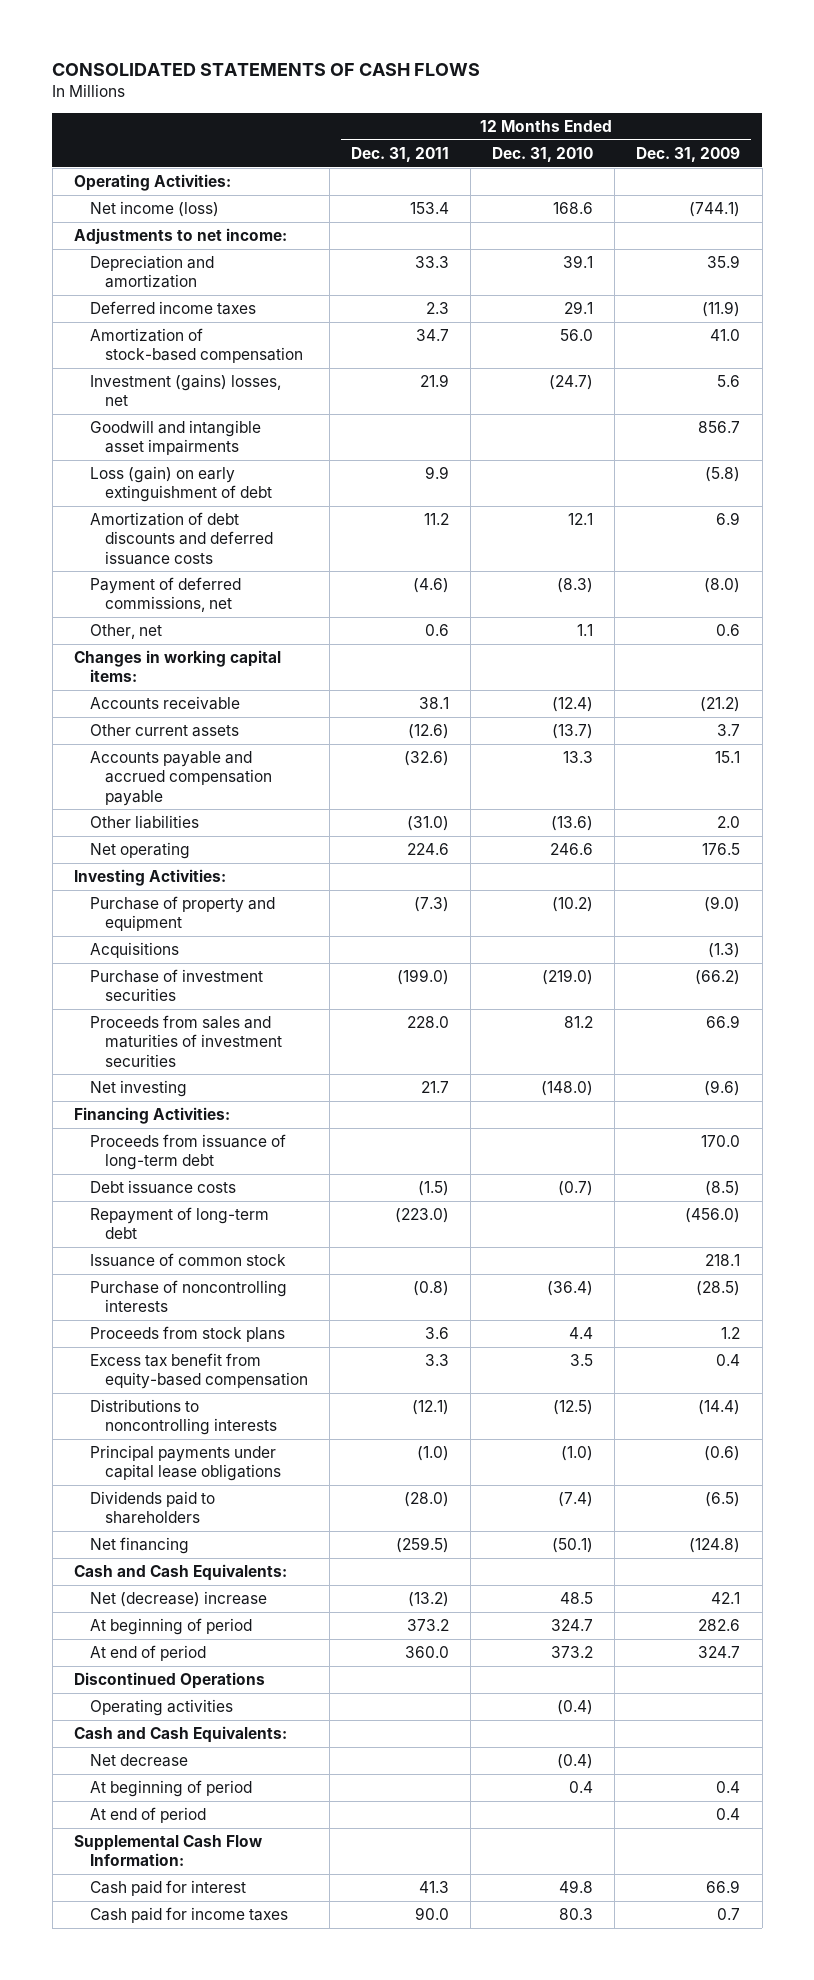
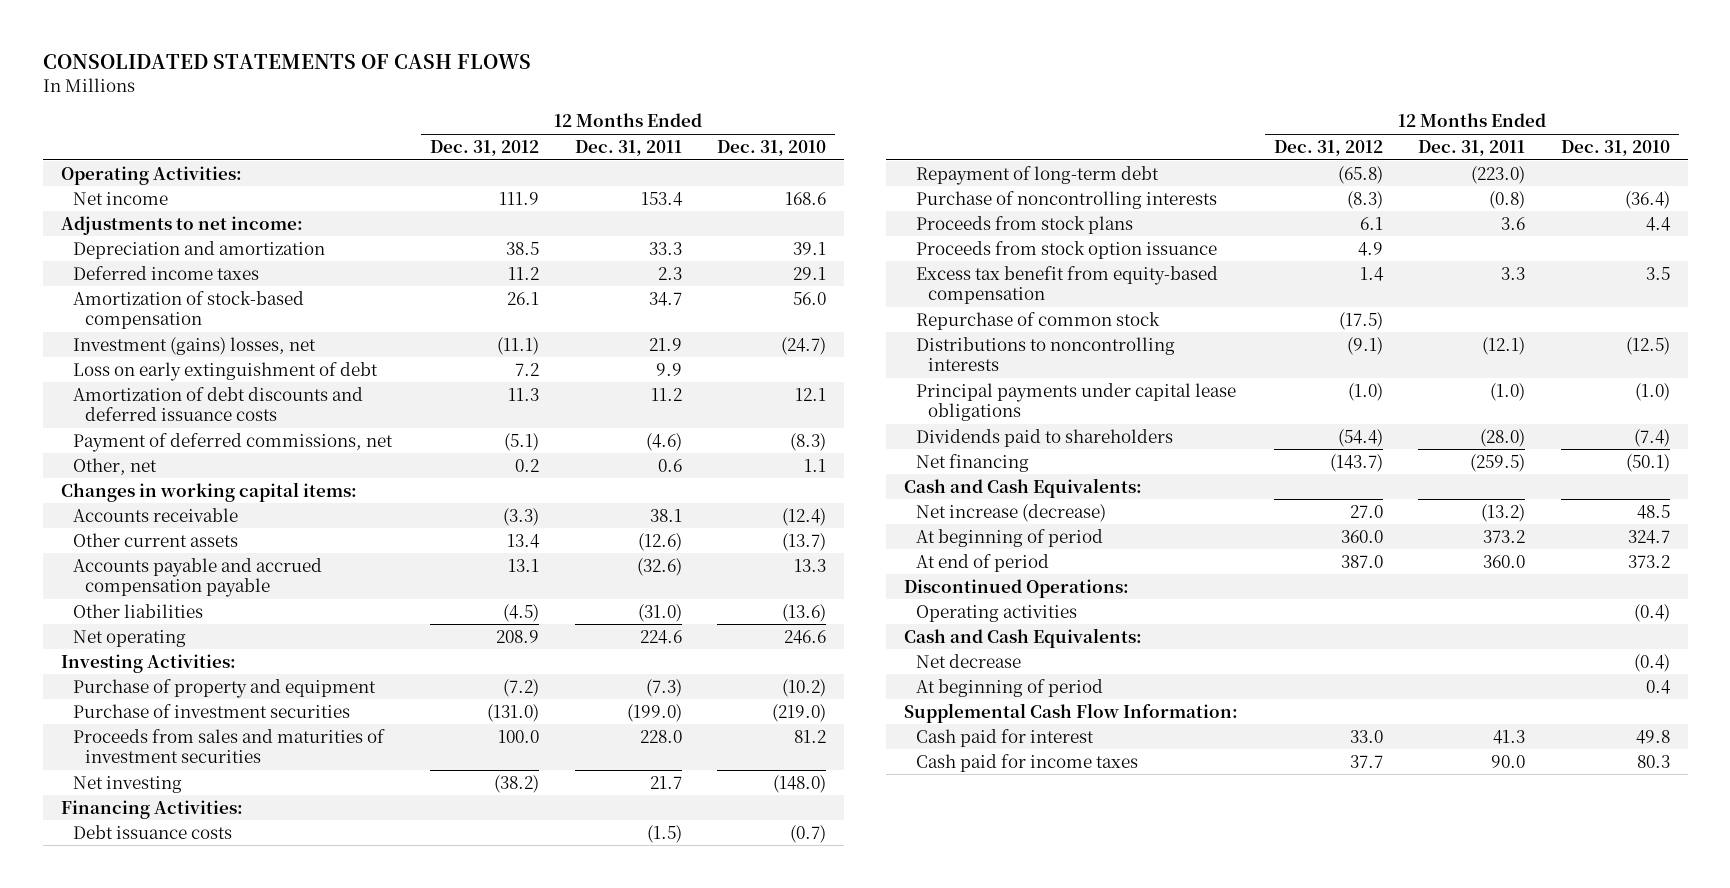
[636,146,741,162] Dec. 31, 2009 -> none
none -> [430,139,540,156] Dec. 31, 2012
[89,201,219,218] Net income (loss) -> [72,191,168,205] Net income
[89,420,261,456] Goodwill and intangible asset impairments -> none
[89,466,273,503] Loss (gain) on early extinguishment of debt -> [72,361,378,381] Loss on early extinguishment of debt
[89,942,179,959] Acquisitions -> none
[89,1134,286,1171] Proceeds from issuance of long-term debt -> none
[89,1253,286,1268] Issuance of common stock -> none
none -> [916,240,1218,259] Proceeds from stock option issuance
none -> [916,311,1161,330] Repurchase of common stock
[89,1591,267,1608] Net (decrease) increase -> [916,503,1107,522] Net increase (decrease)
[73,1672,265,1690] Discontinued Operations -> [904,578,1130,598] Discontinued Operations:
[89,1807,206,1824] At end of period -> none

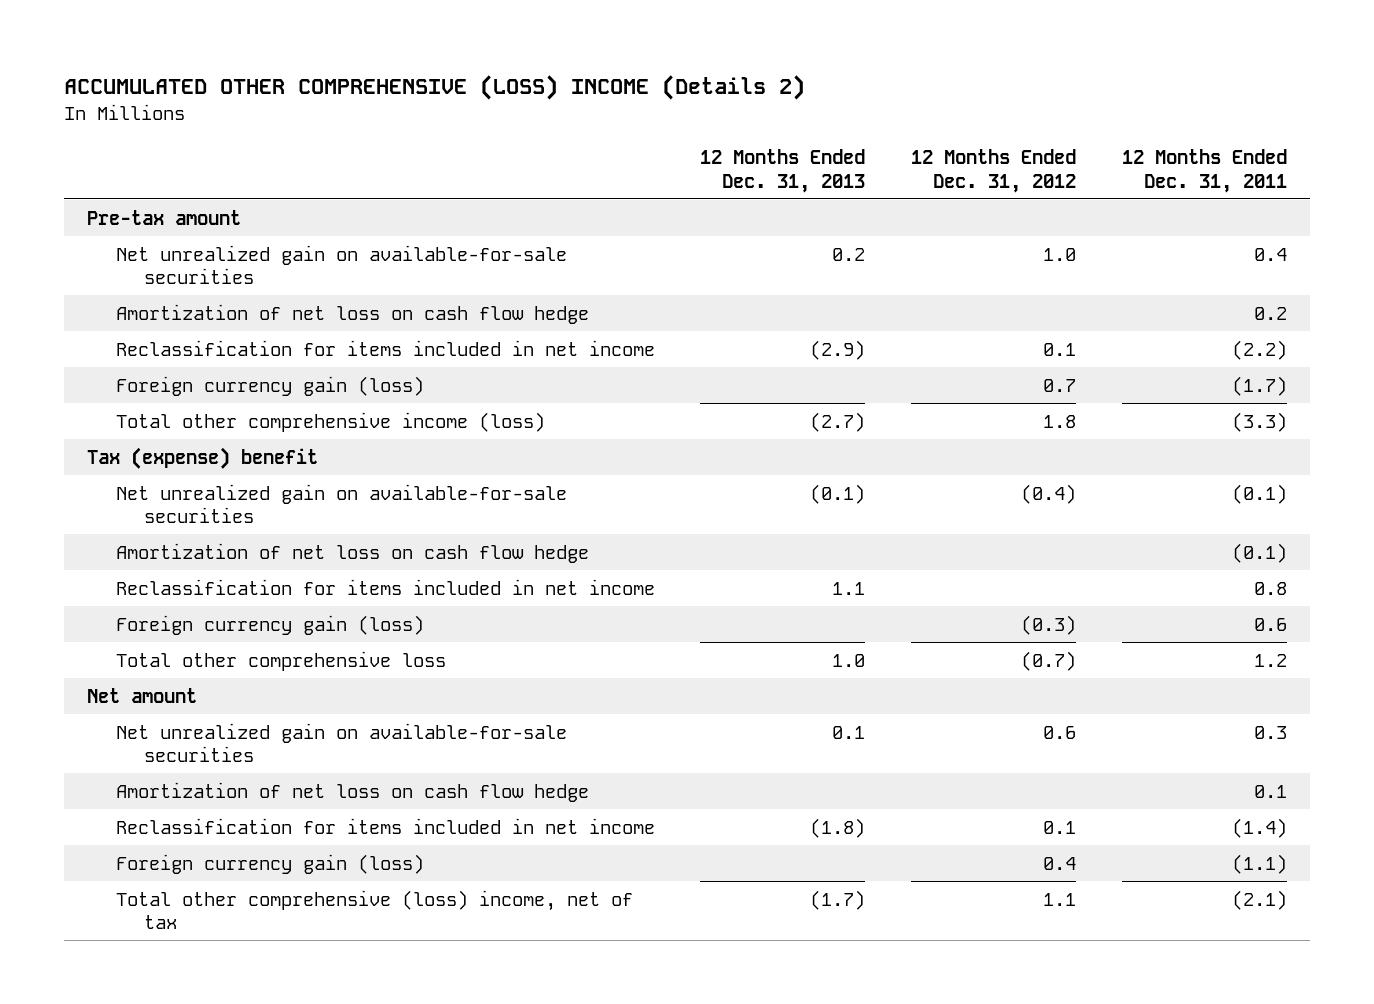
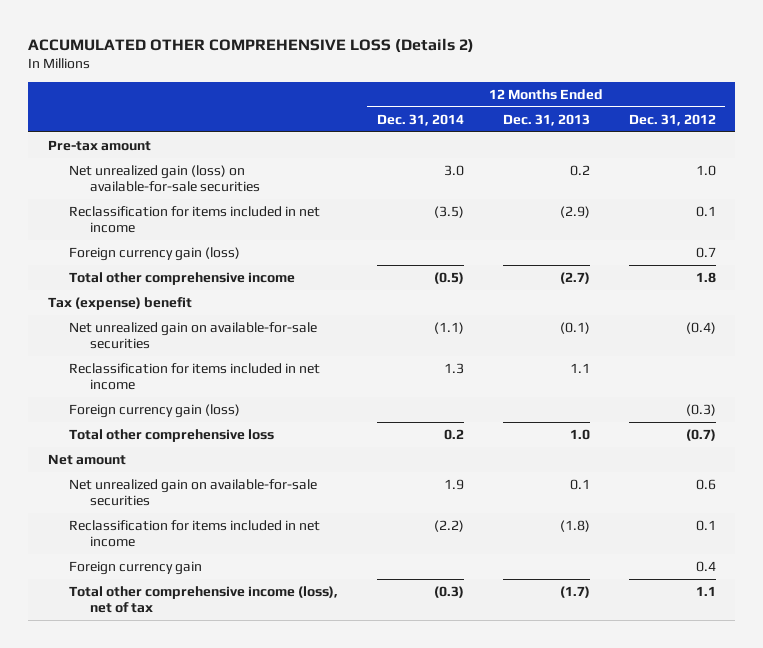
[64,75,806,101] ACCUMULATED OTHER COMPREHENSIVE (LOSS) INCOME (Details 2) -> [28,37,475,53] ACCUMULATED OTHER COMPREHENSIVE LOSS (Details 2)
[1121,148,1287,193] 12 Months Ended Dec. 31, 2011 -> none
none -> [376,113,464,126] Dec. 31, 2014
[115,303,589,324] Amortization of net loss on cash flow hedge -> none
[115,244,567,285] Net unrealized gain on available-for-sale securities -> [68,164,261,192] Net unrealized gain (loss) on available-for-sale securities
[115,411,545,432] Total other comprehensive income (loss) -> [68,271,295,285] Total other comprehensive income
[115,542,589,563] Amortization of net loss on cash flow hedge -> none
[115,781,589,802] Amortization of net loss on cash flow hedge -> none
[115,853,424,874] Foreign currency gain (loss) -> [68,560,202,575] Foreign currency gain
[115,889,633,930] Total other comprehensive (loss) income, net of tax -> [68,585,338,613] Total other comprehensive income (loss), net of tax

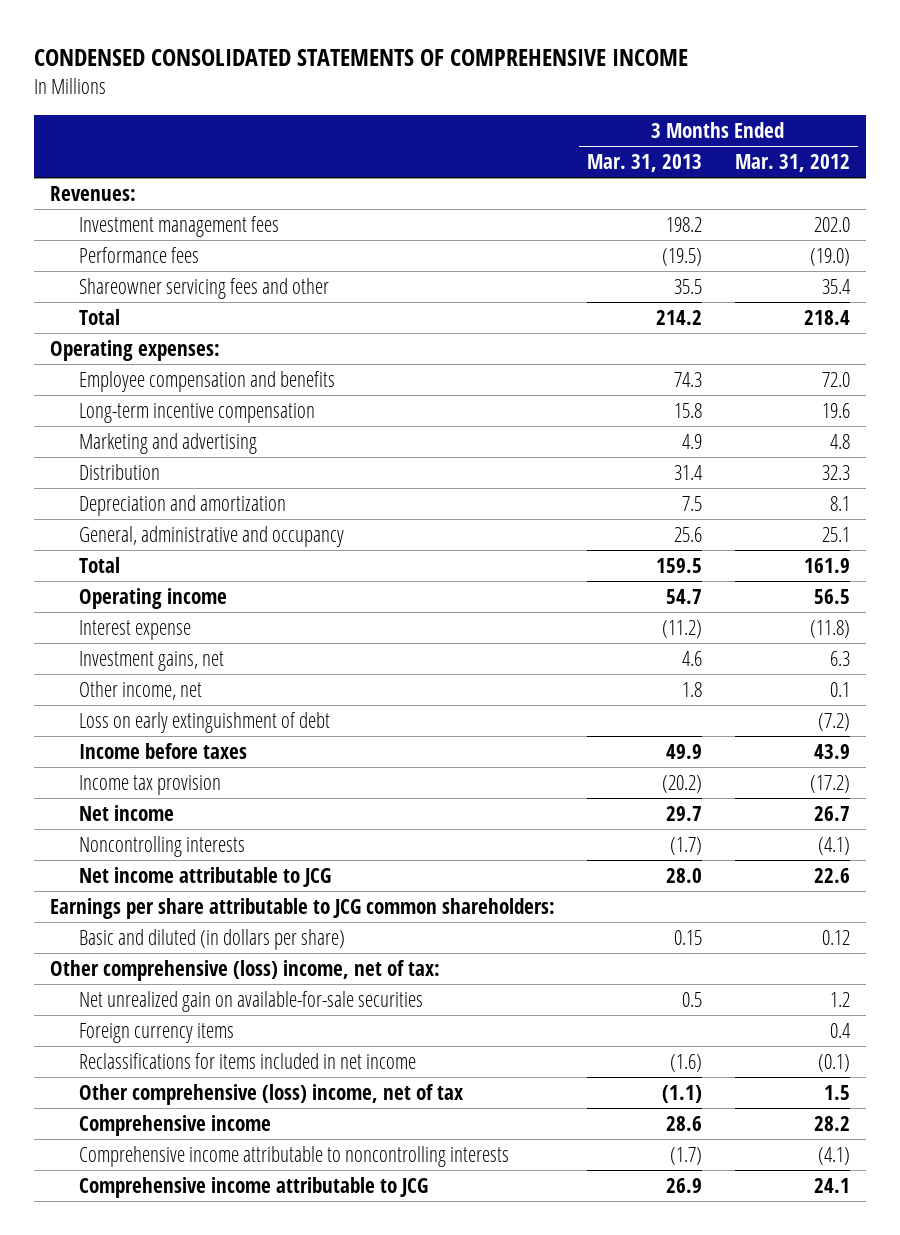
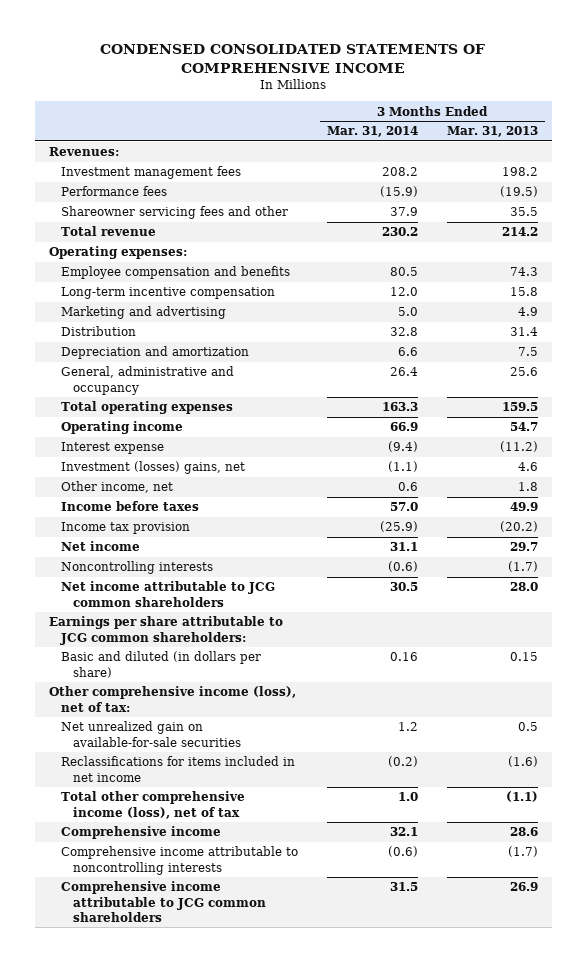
[734,154,850,173] Mar. 31, 2012 -> none
none -> [326,126,418,138] Mar. 31, 2014
[78,308,120,325] Total -> [61,226,157,237] Total revenue
[78,556,120,573] Total -> [61,401,234,415] Total operating expenses
[78,650,224,671] Investment gains, net -> [61,461,246,475] Investment (losses) gains, net
[78,711,330,733] Loss on early extinguishment of debt -> none
[78,866,331,887] Net income attributable to JCG -> [61,581,276,607] Net income attributable to JCG common shareholders
[50,959,441,981] Other comprehensive (loss) income, net of tax: -> [49,686,297,712] Other comprehensive income (loss), net of tax:
[78,1022,234,1043] Foreign currency items -> none
[78,1083,463,1105] Other comprehensive (loss) income, net of tax -> [61,791,246,819] Total other comprehensive income (loss), net of tax
[78,1176,428,1198] Comprehensive income attributable to JCG -> [61,881,266,922] Comprehensive income attributable to JCG common shareholders

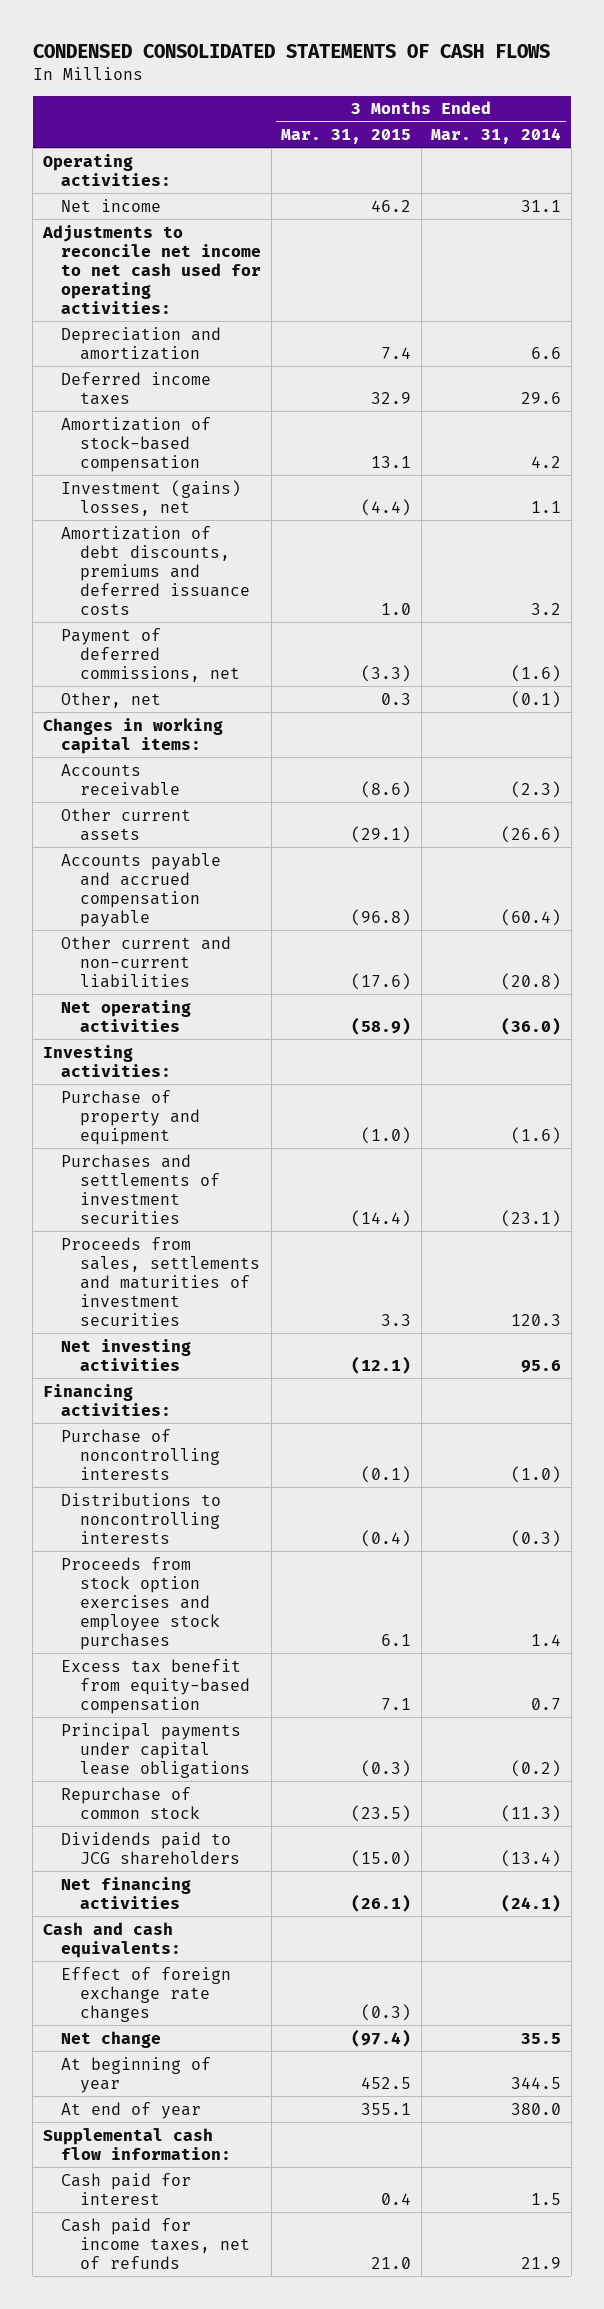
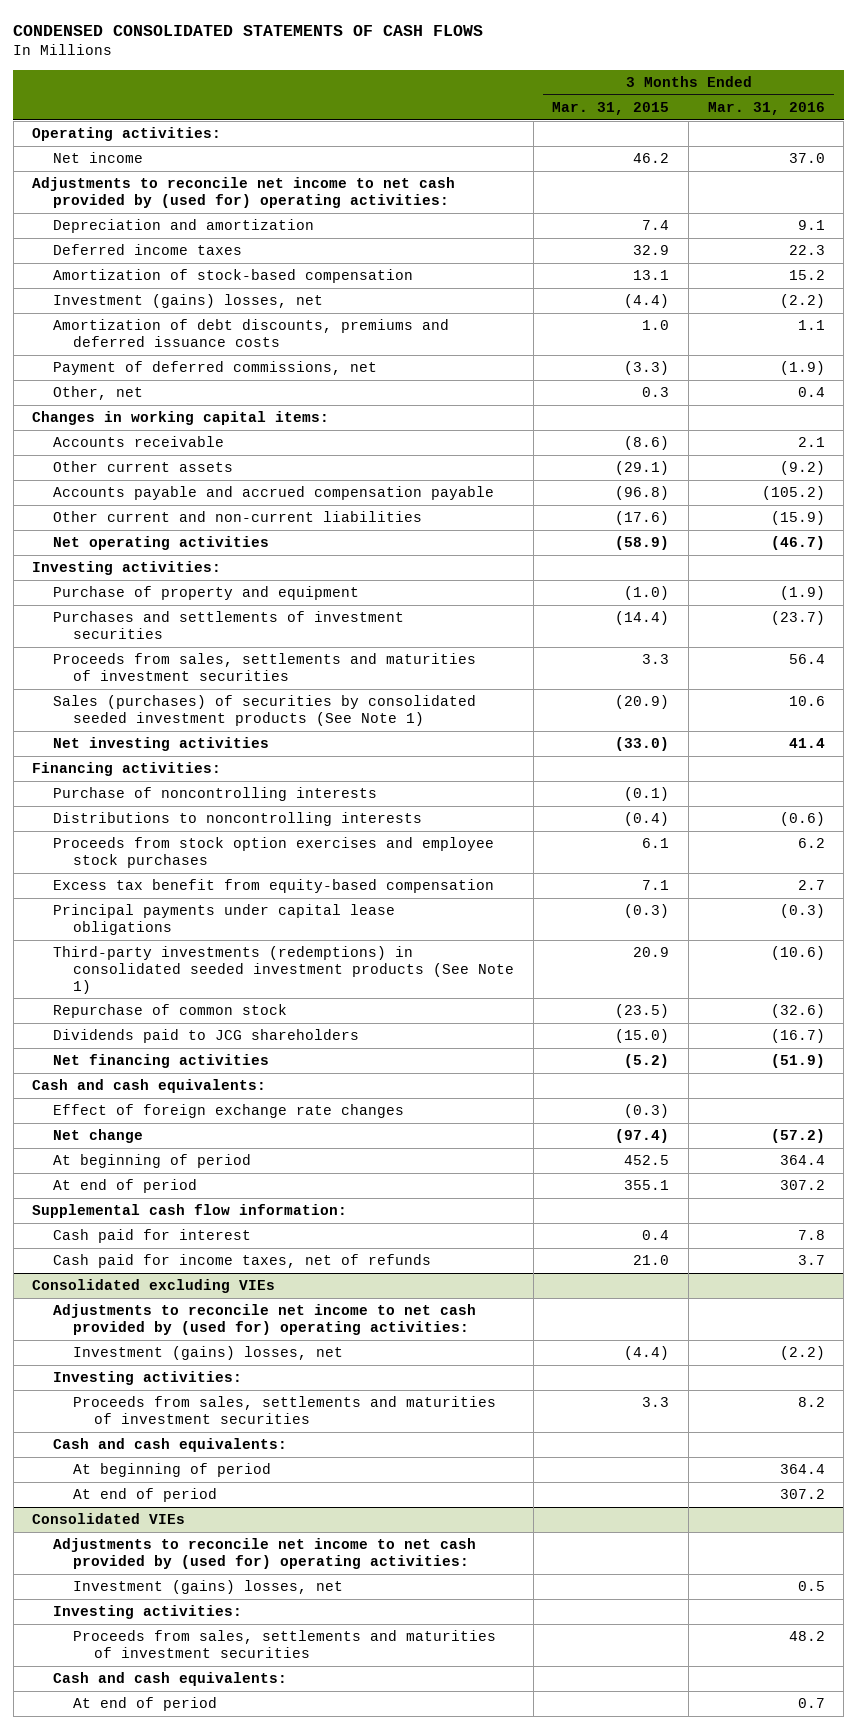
[431,128,562,145] Mar. 31, 2014 -> none
none -> [707,102,825,116] Mar. 31, 2016
[41,224,262,314] Adjustments to reconcile net income to net cash used for operating activities: -> [32,177,456,208] Adjustments to reconcile net income to net cash provided by (used for) operating activities:
none -> [52,695,476,726] Sales (purchases) of securities by consolidated seeded investment products (See Note 1)
[351,1355,412,1374] (12.1) -> [615,737,670,752] (33.0)
none -> [52,946,515,994] Third-party investments (redemptions) in consolidated seeded investment products (See Note 1)
[351,1893,412,1912] (26.1) -> [624,1054,670,1069] (5.2)
[61,2056,212,2093] At beginning of year -> [52,1154,251,1169] At beginning of period
[61,2101,202,2119] At end of year -> [52,1179,197,1194] At end of period
none -> [32,1279,276,1294] Consolidated excluding VIEs
none -> [52,1304,476,1335] Adjustments to reconcile net income to net cash provided by (used for) operating activities:
none -> [73,1346,344,1361] Investment (gains) losses, net
none -> [52,1371,242,1386] Investing activities:
none -> [73,1396,497,1424] Proceeds from sales, settlements and maturities of investment securities
none -> [52,1438,287,1453] Cash and cash equivalents:
none -> [73,1463,272,1478] At beginning of period
none -> [73,1488,218,1503] At end of period
none -> [32,1513,186,1525] Consolidated VIEs
none -> [52,1538,476,1569] Adjustments to reconcile net income to net cash provided by (used for) operating activities:
none -> [73,1580,344,1595] Investment (gains) losses, net
none -> [52,1605,242,1620] Investing activities:
none -> [73,1630,497,1658] Proceeds from sales, settlements and maturities of investment securities
none -> [52,1672,287,1687] Cash and cash equivalents:
none -> [73,1697,218,1712] At end of period

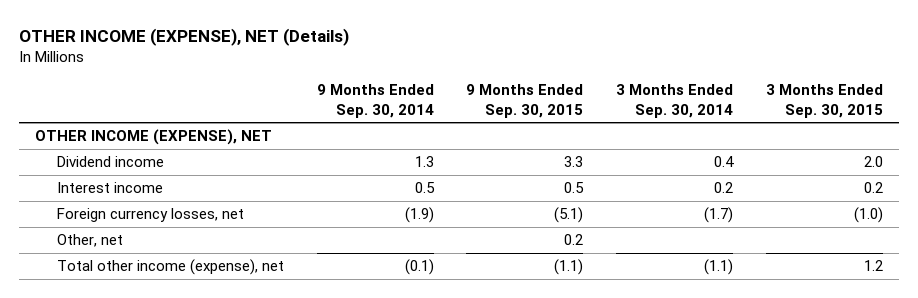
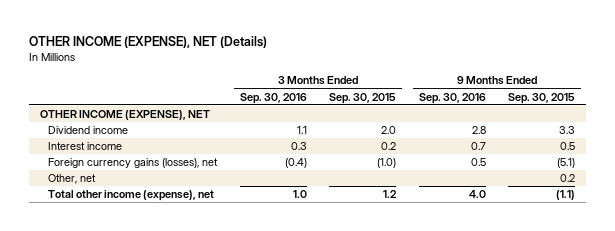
[316,84,434,118] 9 Months Ended Sep. 30, 2014 -> none
[615,84,733,118] 3 Months Ended Sep. 30, 2014 -> none
none -> [239,92,307,104] Sep. 30, 2016
none -> [418,92,486,104] Sep. 30, 2016
[56,208,244,223] Foreign currency losses, net -> [48,158,219,169] Foreign currency gains (losses), net

